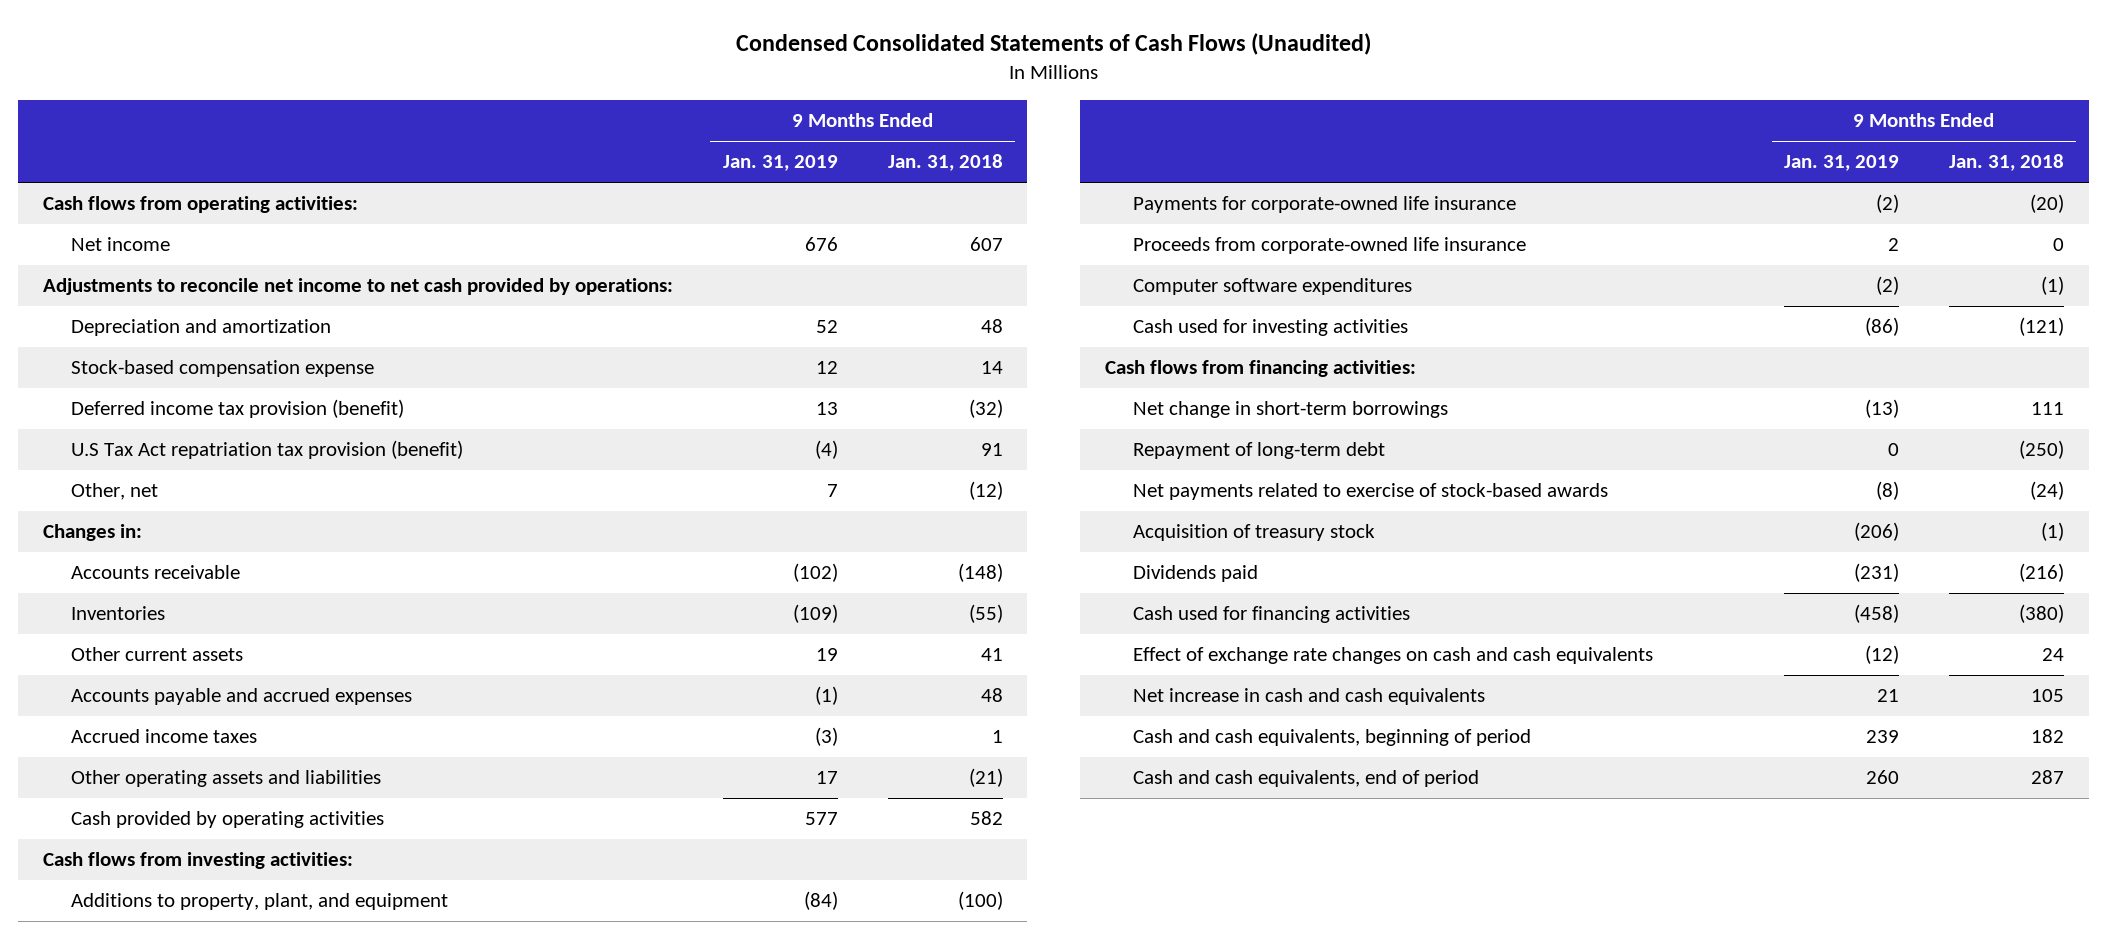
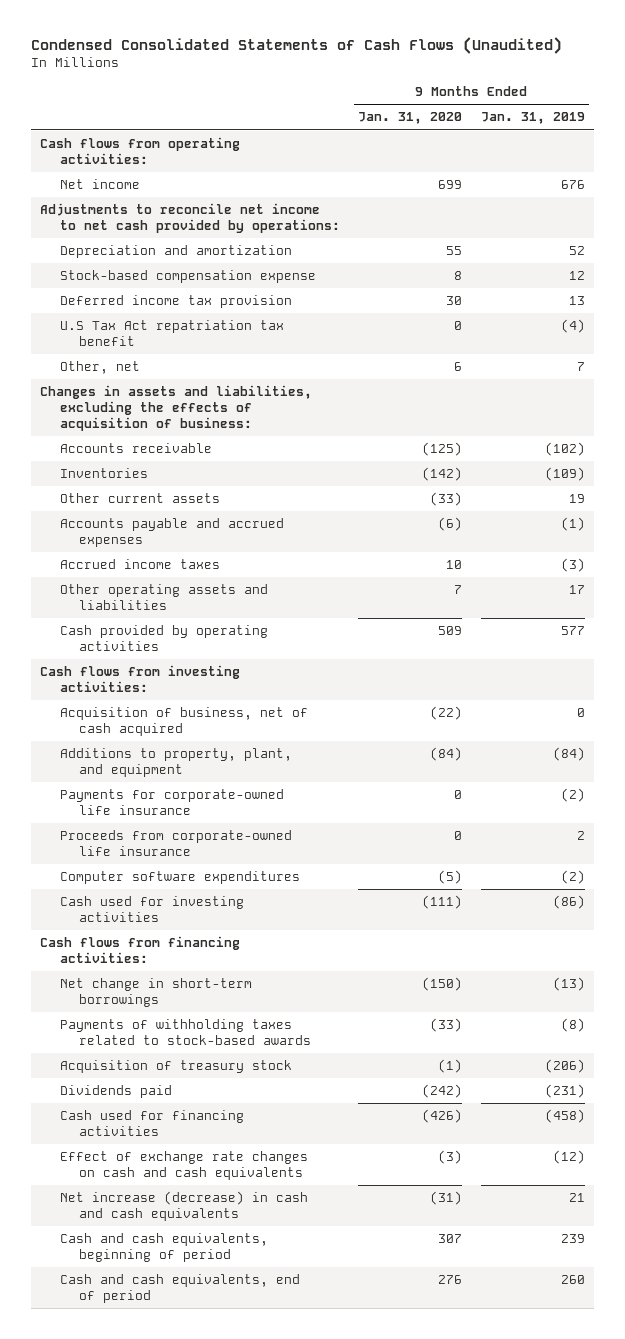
[887,154,1003,172] Jan. 31, 2018 -> none
none -> [358,112,463,125] Jan. 31, 2020
[71,399,405,419] Deferred income tax provision (benefit) -> [59,294,292,308] Deferred income tax provision
[71,440,464,460] U.S Tax Act repatriation tax provision (benefit) -> [59,319,284,346] U.S Tax Act repatriation tax benefit
[43,524,143,542] Changes in: -> [40,384,313,431] Changes in assets and liabilities, excluding the effects of acquisition of business:
none -> [59,706,308,736] Acquisition of business, net of cash acquired
[1132,442,1385,460] Repayment of long-term debt -> none
[1132,483,1608,501] Net payments related to exercise of stock-based awards -> [59,1018,312,1045] Payments of withholding taxes related to stock-based awards
[1132,688,1485,706] Net increase in cash and cash equivalents -> [59,1190,308,1221] Net increase (decrease) in cash and cash equivalents

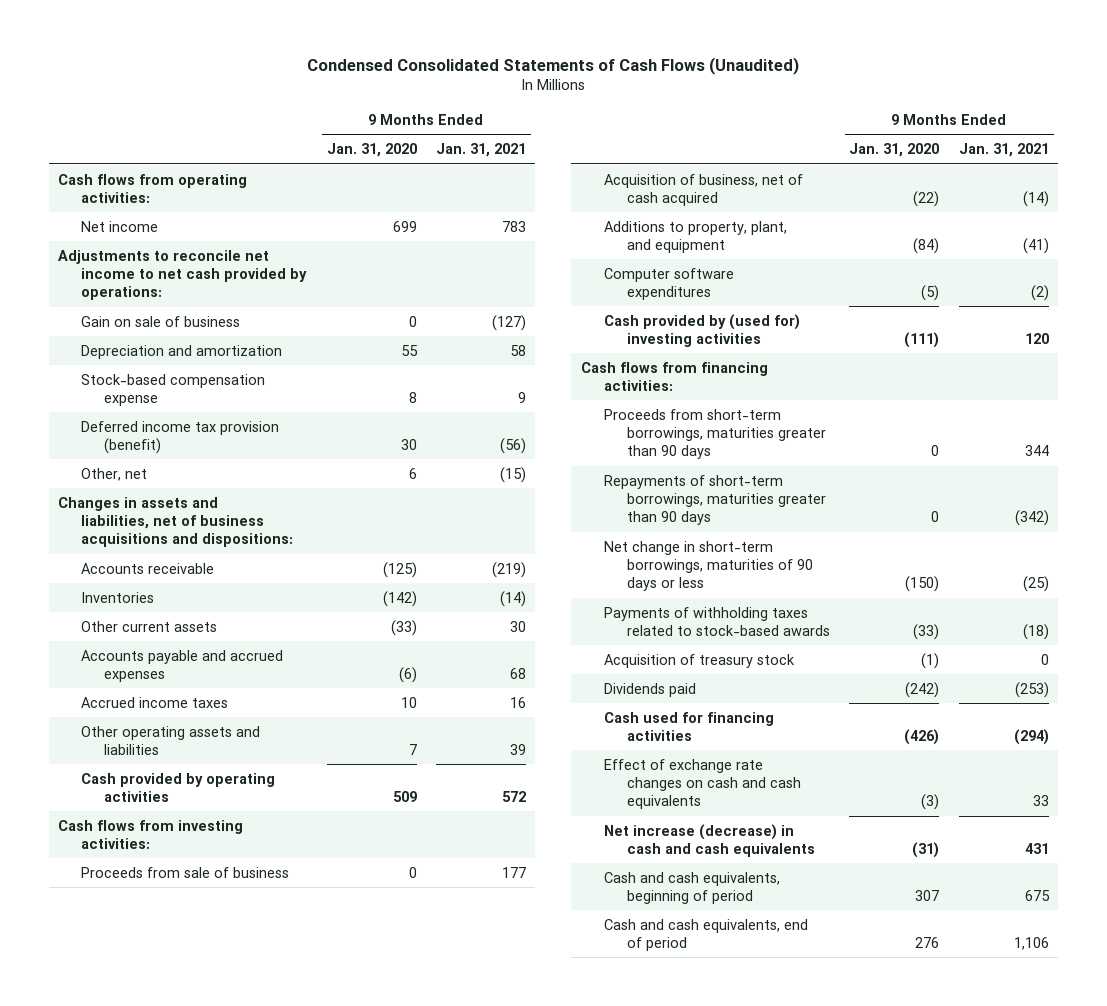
[480,112,585,125] Jan. 31, 2019 -> none
none -> [435,143,526,158] Jan. 31, 2021
none -> [81,315,241,327] Gain on sale of business
[59,319,284,346] U.S Tax Act repatriation tax benefit -> none
[59,294,292,308] Deferred income tax provision -> [81,420,280,454] Deferred income tax provision (benefit)
[40,384,313,431] Changes in assets and liabilities, excluding the effects of acquisition of business: -> [58,496,294,547] Changes in assets and liabilities, net of business acquisitions and dispositions:
none -> [81,866,290,878] Proceeds from sale of business
[59,788,284,815] Payments for corporate-owned life insurance -> none
[59,829,292,856] Proceeds from corporate-owned life insurance -> none
[59,895,244,922] Cash used for investing activities -> [604,313,801,347] Cash provided by (used for) investing activities
none -> [604,408,827,459] Proceeds from short-term borrowings, maturities greater than 90 days
none -> [604,474,827,525] Repayments of short-term borrowings, maturities greater than 90 days
[59,977,252,1007] Net change in short-term borrowings -> [604,540,814,591] Net change in short-term borrowings, maturities of 90 days or less

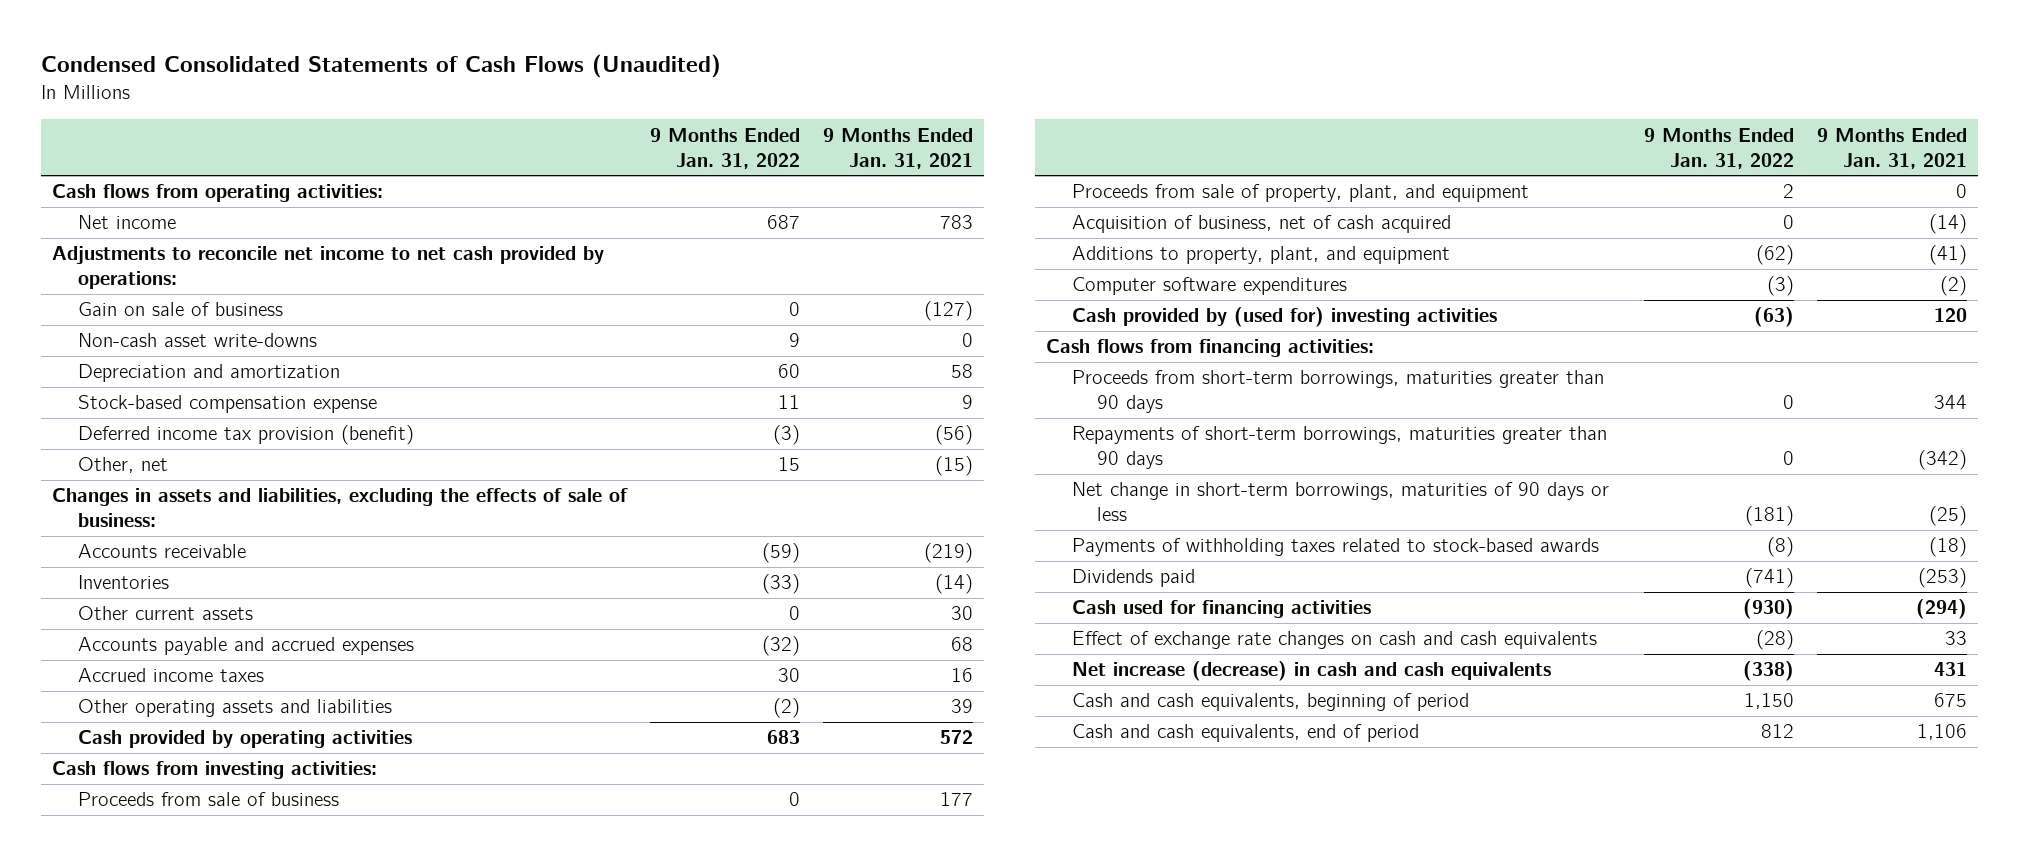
[326,143,417,158] Jan. 31, 2020 -> none
none -> [650,127,801,169] 9 Months Ended Jan. 31, 2022
none -> [77,333,317,348] Non-cash asset write-downs
[58,496,294,547] Changes in assets and liabilities, net of business acquisitions and dispositions: -> [52,488,629,528] Changes in assets and liabilities, excluding the effects of sale of business:
none -> [1071,184,1529,203] Proceeds from sale of property, plant, and equipment
[604,653,796,668] Acquisition of treasury stock -> none

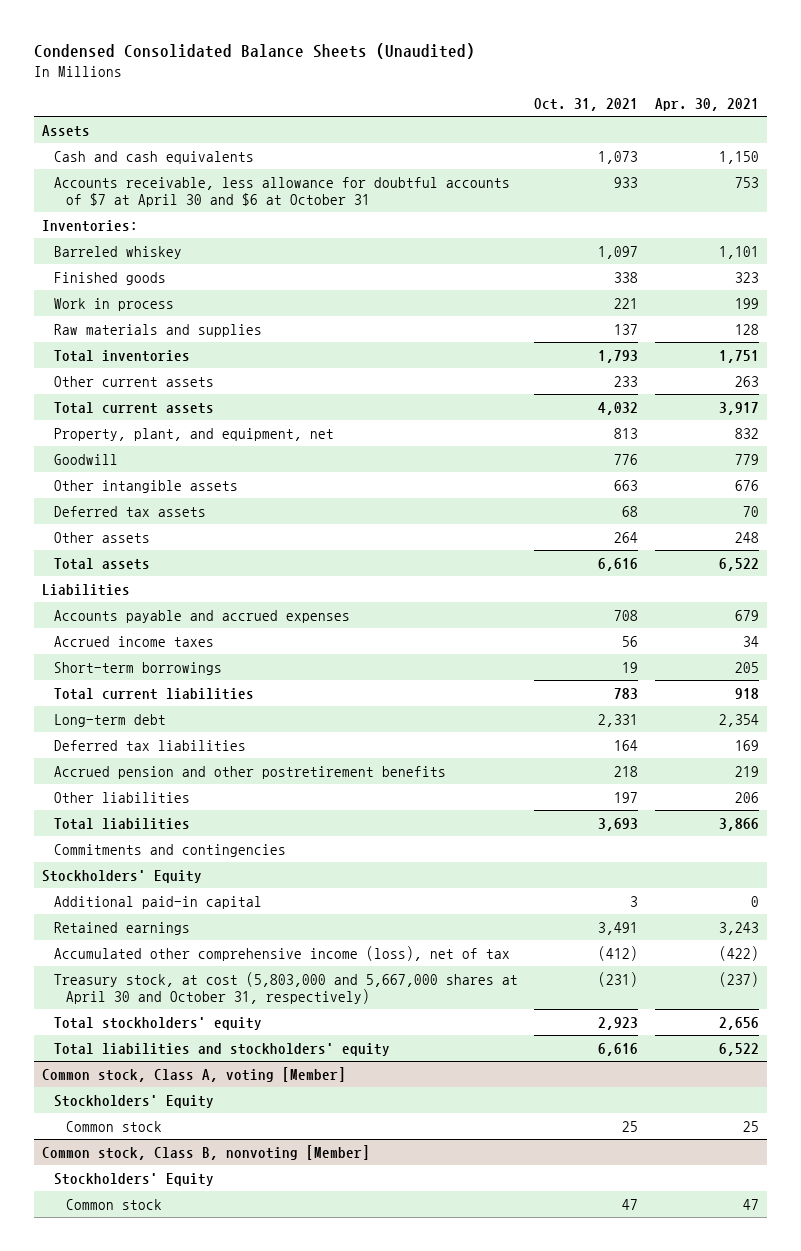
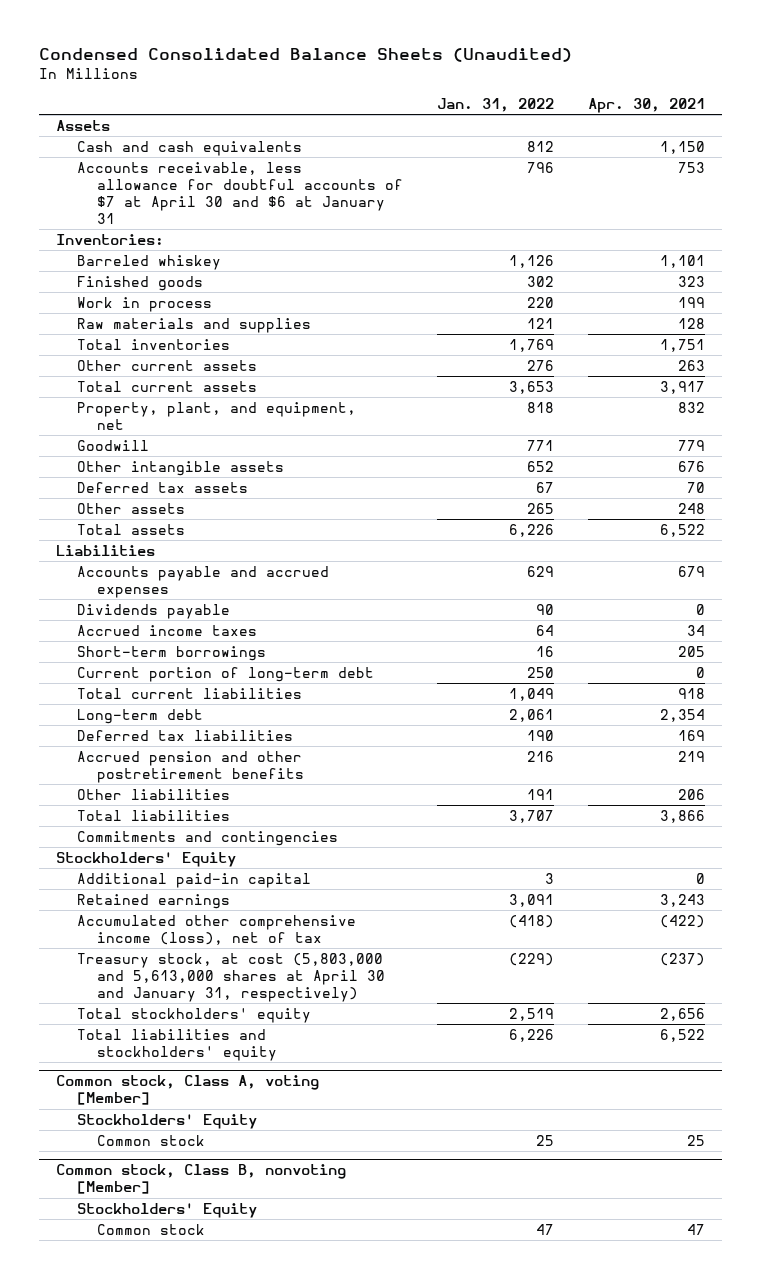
[534,98,639,112] Oct. 31, 2021 -> none
none -> [436,97,554,112] Jan. 31, 2022
[53,176,510,207] Accounts receivable, less allowance for doubtful accounts of $7 at April 30 and $6 at October 31 -> [76,161,404,224] Accounts receivable, less allowance for doubtful accounts of $7 at April 30 and $6 at January 31
none -> [76,603,230,619] Dividends payable
none -> [76,666,374,682] Current portion of long-term debt
[53,971,518,1004] Treasury stock, at cost (5,803,000 and 5,667,000 shares at April 30 and October 31, respectively) -> [76,952,386,1002] Treasury stock, at cost (5,803,000 and 5,613,000 shares at April 30 and January 31, respectively)

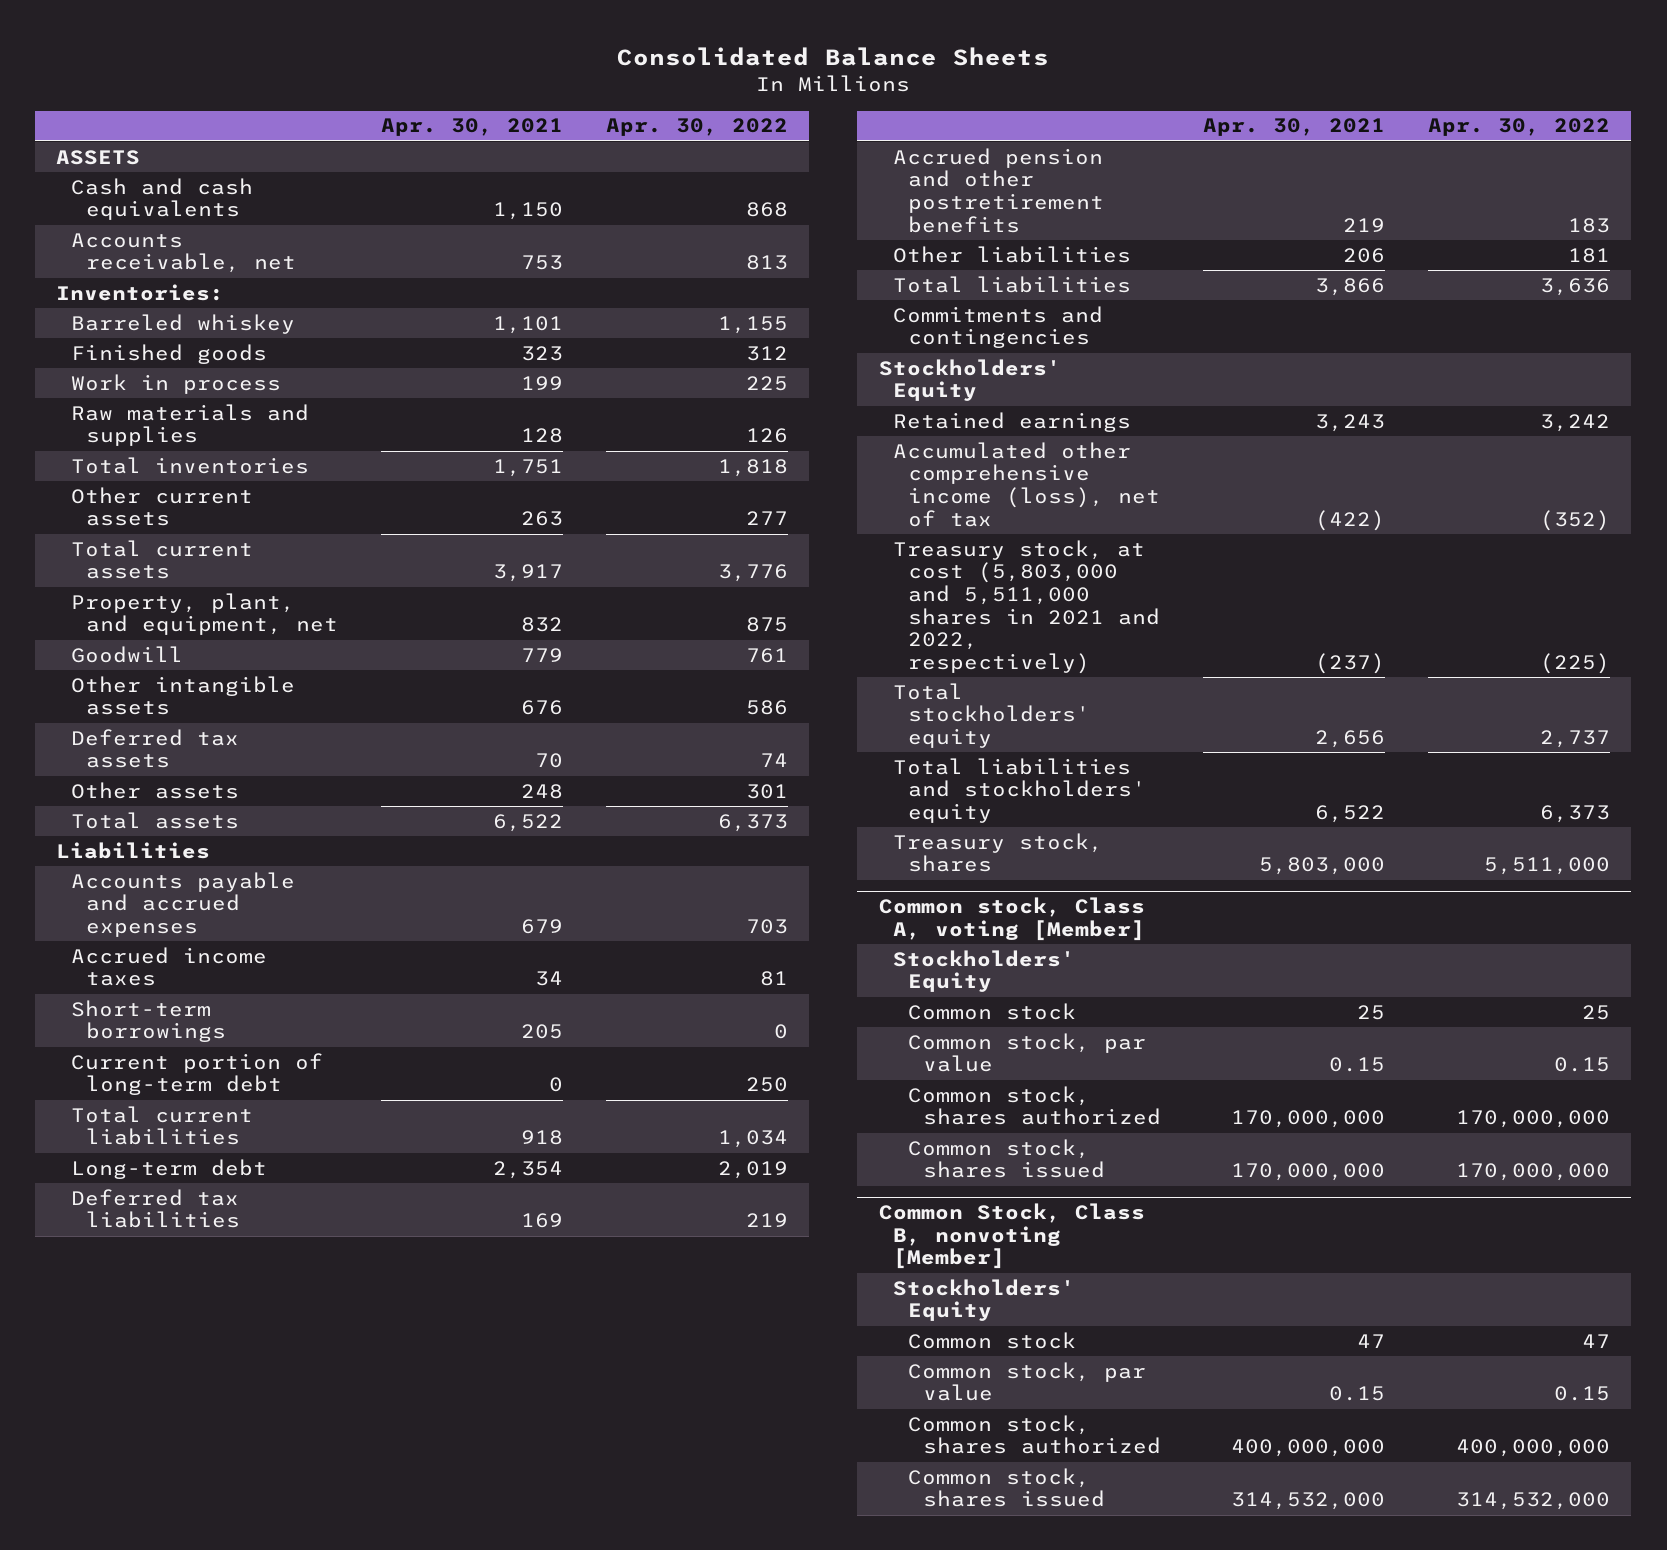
[39,48,573,63] Condensed Consolidated Balance Sheets (Unaudited) -> [617,47,1050,67] Consolidated Balance Sheets
[436,97,554,112] Jan. 31, 2022 -> none
none -> [605,118,788,137] Apr. 30, 2022
[56,119,111,131] Assets -> [56,149,141,165] ASSETS
[76,161,404,224] Accounts receivable, less allowance for doubtful accounts of $7 at April 30 and $6 at January 31 -> [71,232,296,274] Accounts receivable, net
[76,603,230,619] Dividends payable -> none
[76,872,311,888] Additional paid-in capital -> none
[76,952,386,1002] Treasury stock, at cost (5,803,000 and 5,613,000 shares at April 30 and January 31, respectively) -> [893,539,1161,675] Treasury stock, at cost (5,803,000 and 5,511,000 shares in 2021 and 2022, respectively)
none -> [893,832,1104,873] Treasury stock, shares
none -> [908,1032,1147,1073] Common stock, par value
none -> [908,1085,1161,1126] Common stock, shares authorized
none -> [908,1138,1105,1179] Common stock, shares issued
[56,1164,347,1195] Common stock, Class B, nonvoting [Member] -> [878,1203,1145,1270] Common Stock, Class B, nonvoting [Member]
none -> [908,1361,1147,1402] Common stock, par value
none -> [908,1414,1161,1455] Common stock, shares authorized
none -> [908,1467,1105,1508] Common stock, shares issued

